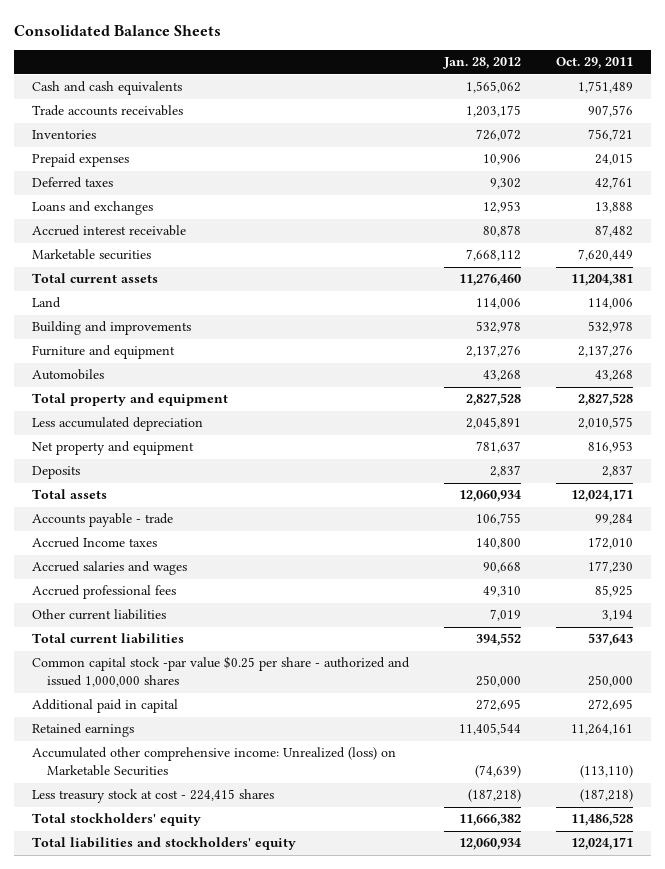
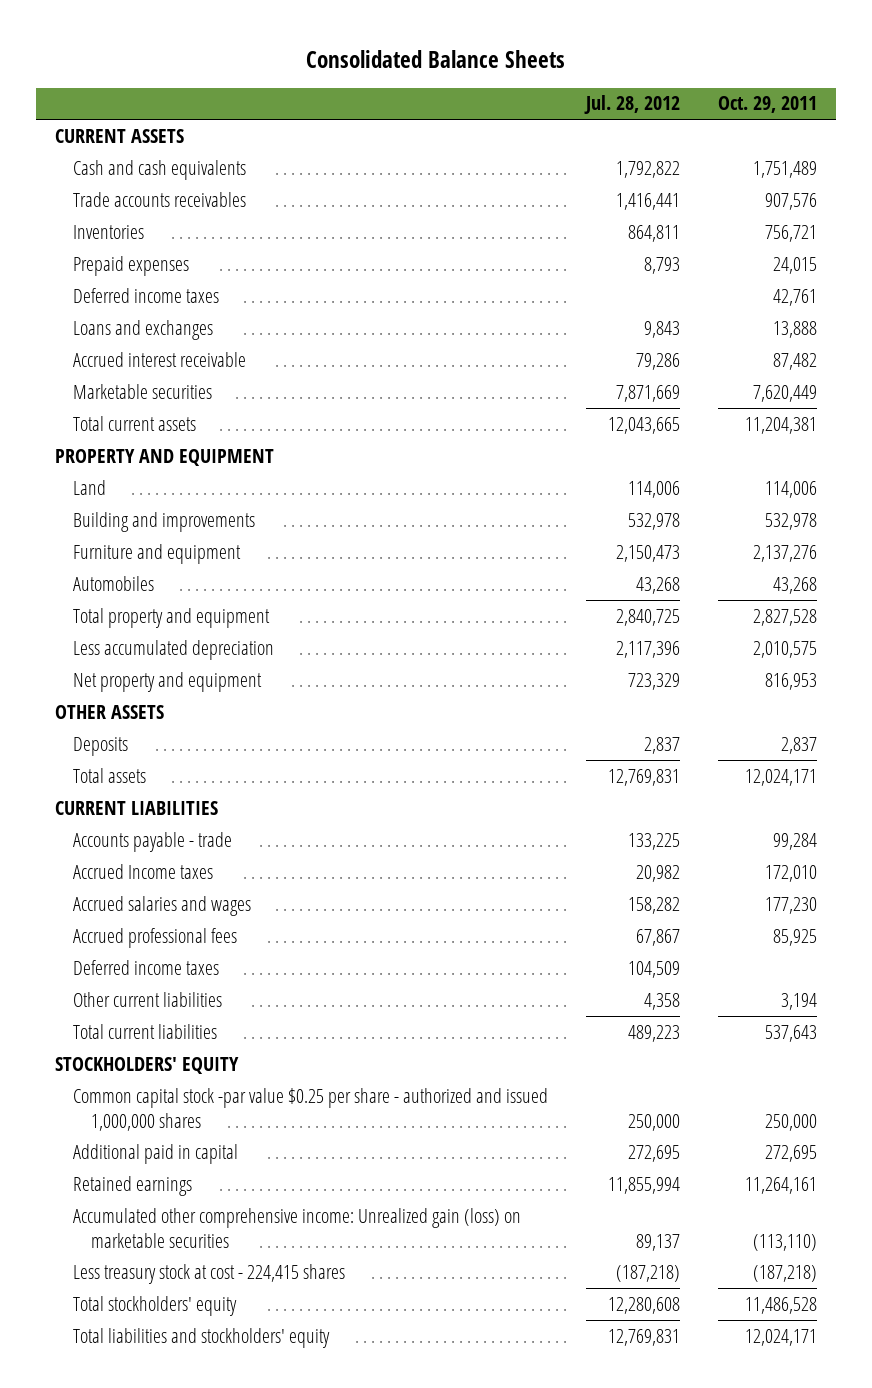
[443,57,522,70] Jan. 28, 2012 -> none
none -> [584,95,681,115] Jul. 28, 2012
none -> [55,128,185,143] CURRENT ASSETS
[31,177,113,189] Deferred taxes -> [73,287,220,303] Deferred income taxes
none -> [55,448,275,466] PROPERTY AND EQUIPMENT
none -> [55,704,165,719] OTHER ASSETS
none -> [55,800,219,815] CURRENT LIABILITIES
none -> [73,959,220,975] Deferred income taxes
none -> [55,1056,240,1074] STOCKHOLDERS' EQUITY
[31,747,396,777] Accumulated other comprehensive income: Unrealized (loss) on Marketable Securities -> [73,1207,522,1248] Accumulated other comprehensive income: Unrealized gain (loss) on marketable securities

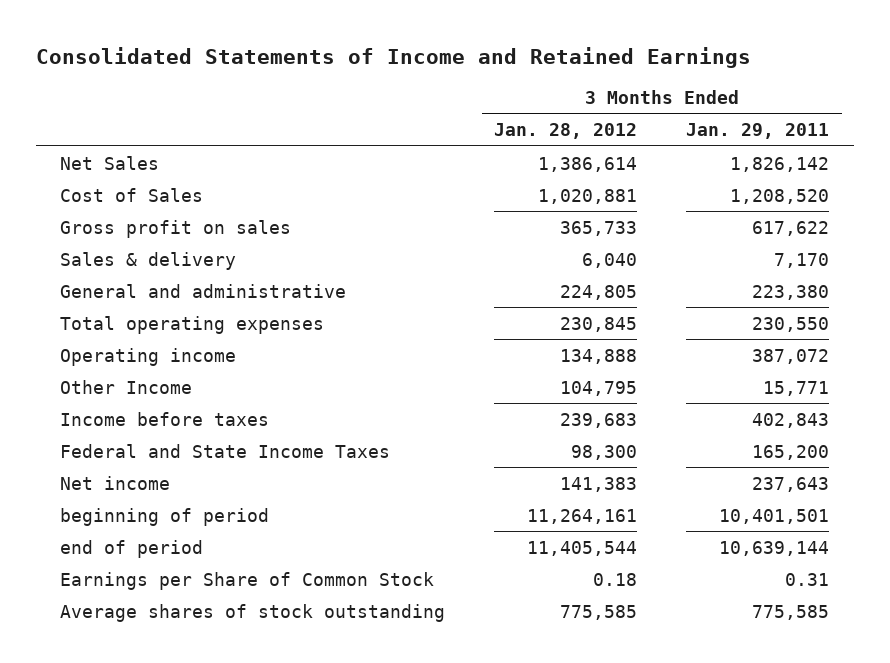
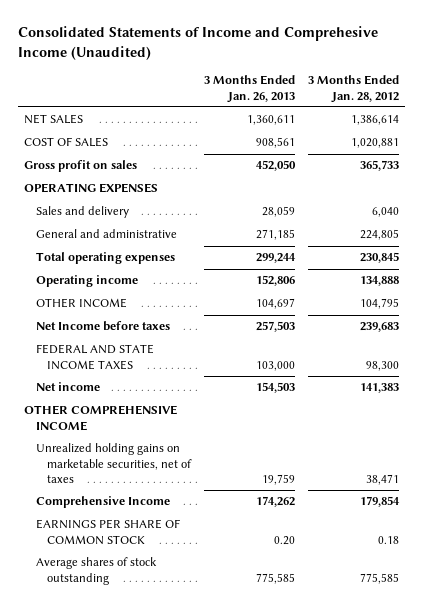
[35,46,751,68] Consolidated Statements of Income and Retained Earnings -> [18,26,379,60] Consolidated Statements of Income and Comprehesive Income (Unaudited)
[686,123,830,140] Jan. 29, 2011 -> none
none -> [204,75,296,103] 3 Months Ended Jan. 26, 2013
[60,155,160,170] Net Sales -> [24,114,84,125] NET SALES
[60,187,204,202] Cost of Sales -> [24,137,109,148] COST OF SALES
none -> [24,183,159,194] OPERATING EXPENSES
[60,251,237,270] Sales & delivery -> [35,206,129,219] Sales and delivery
[60,379,193,394] Other Income -> [35,298,127,309] OTHER INCOME
[60,411,270,426] Income before taxes -> [35,321,170,332] Net Income before taxes
[60,443,391,458] Federal and State Income Taxes -> [35,344,154,370] FEDERAL AND STATE INCOME TAXES
[60,507,270,526] beginning of period -> none
[60,539,204,558] end of period -> none
none -> [24,405,178,431] OTHER COMPREHENSIVE INCOME
none -> [35,443,193,483] Unrealized holding gains on marketable securities, net of taxes
none -> [35,496,170,509] Comprehensive Income
[60,571,435,590] Earnings per Share of Common Stock -> [35,519,180,545] EARNINGS PER SHARE OF COMMON STOCK

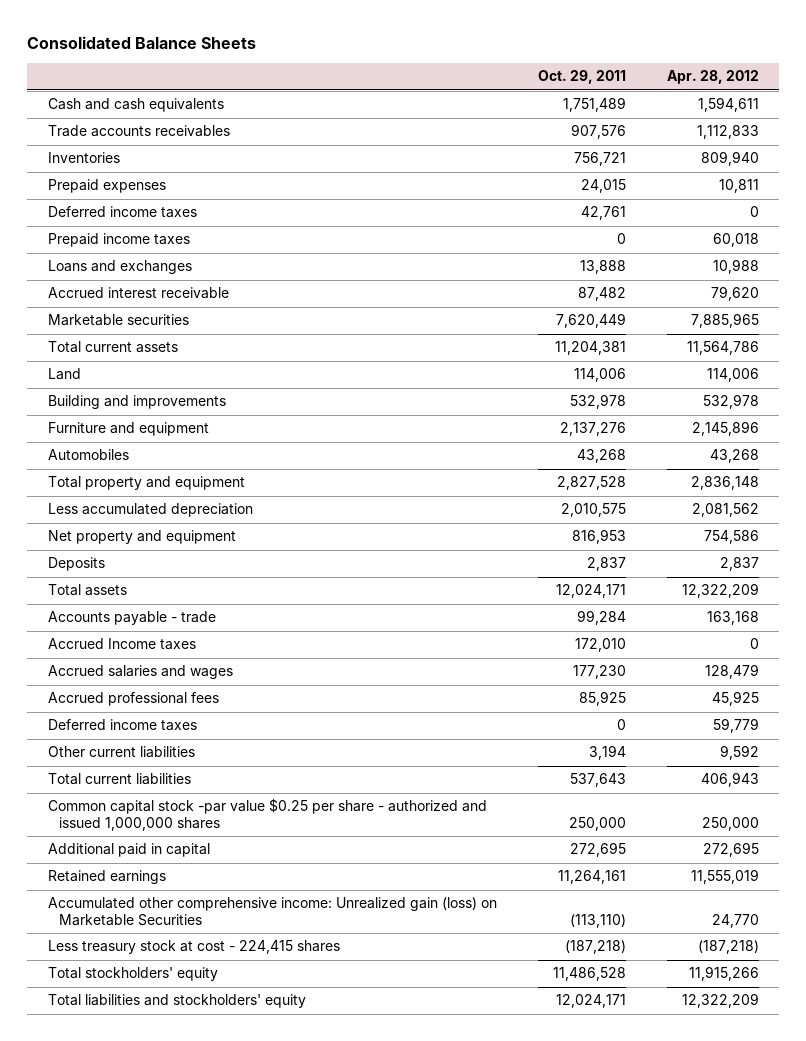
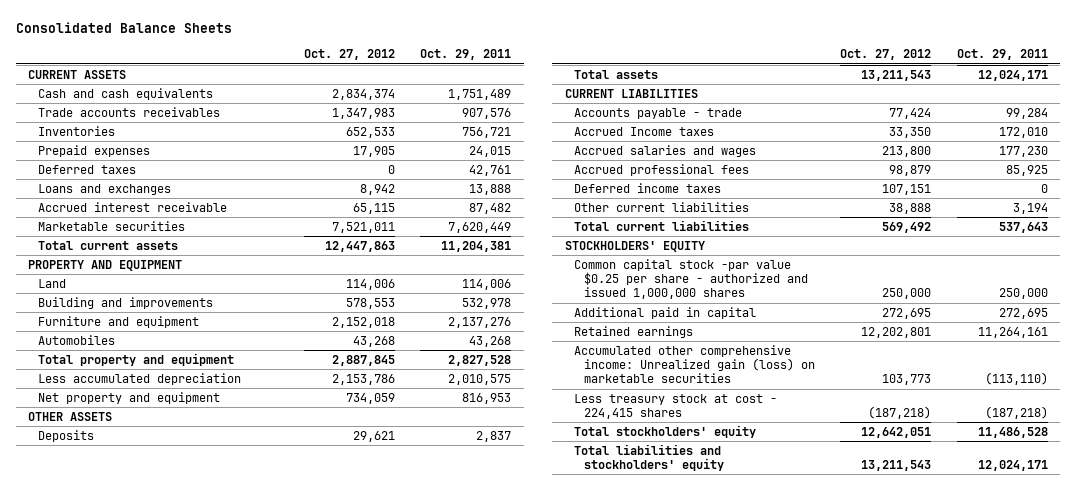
[666,70,759,85] Apr. 28, 2012 -> none
none -> [303,49,395,61] Oct. 27, 2012
none -> [28,69,127,79] CURRENT ASSETS
[47,233,190,248] Prepaid income taxes -> none
[47,206,197,219] Deferred income taxes -> [37,164,136,174] Deferred taxes
none -> [28,259,183,271] PROPERTY AND EQUIPMENT
none -> [28,411,113,421] OTHER ASSETS
none -> [564,88,698,98] CURRENT LIABILITIES
none -> [564,240,705,252] STOCKHOLDERS' EQUITY
[47,897,497,926] Accumulated other comprehensive income: Unrealized gain (loss) on Marketable Securities -> [574,344,816,384] Accumulated other comprehensive income: Unrealized gain (loss) on marketable securities

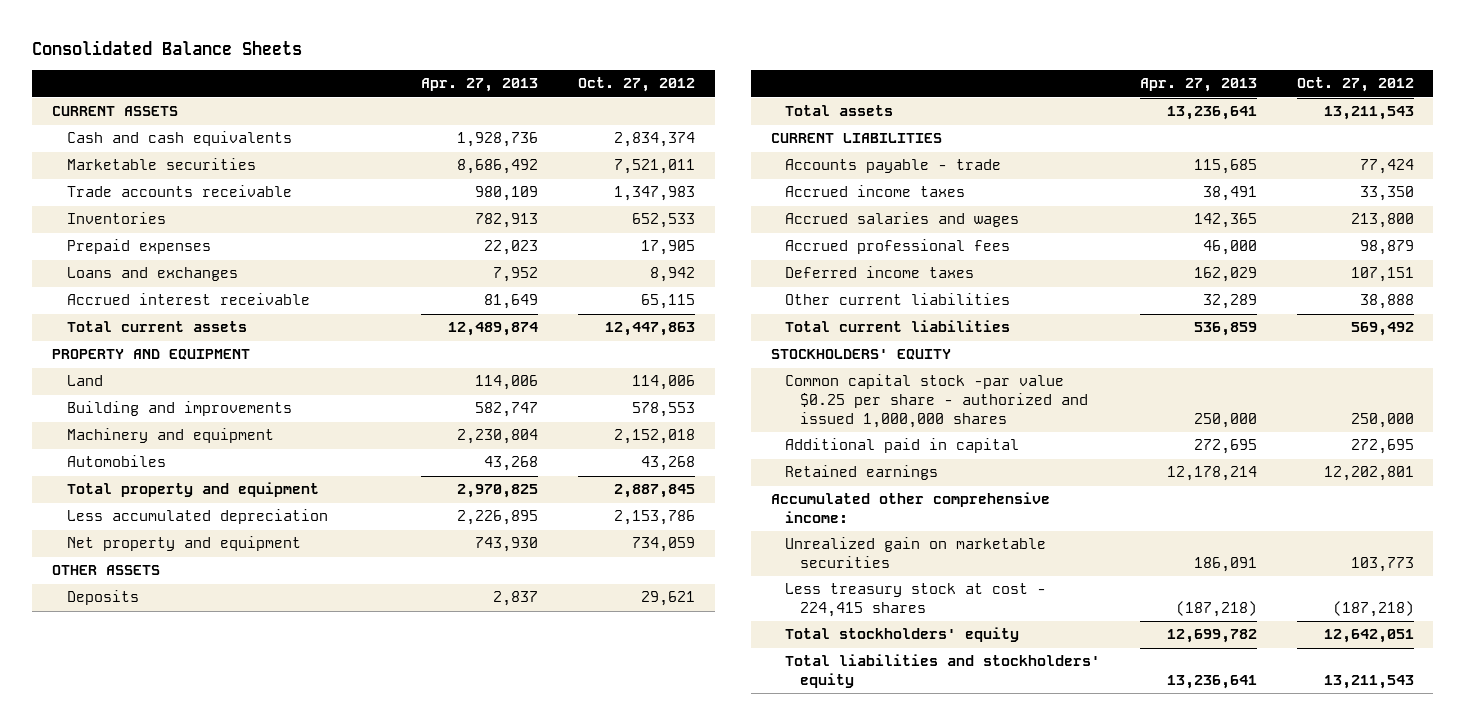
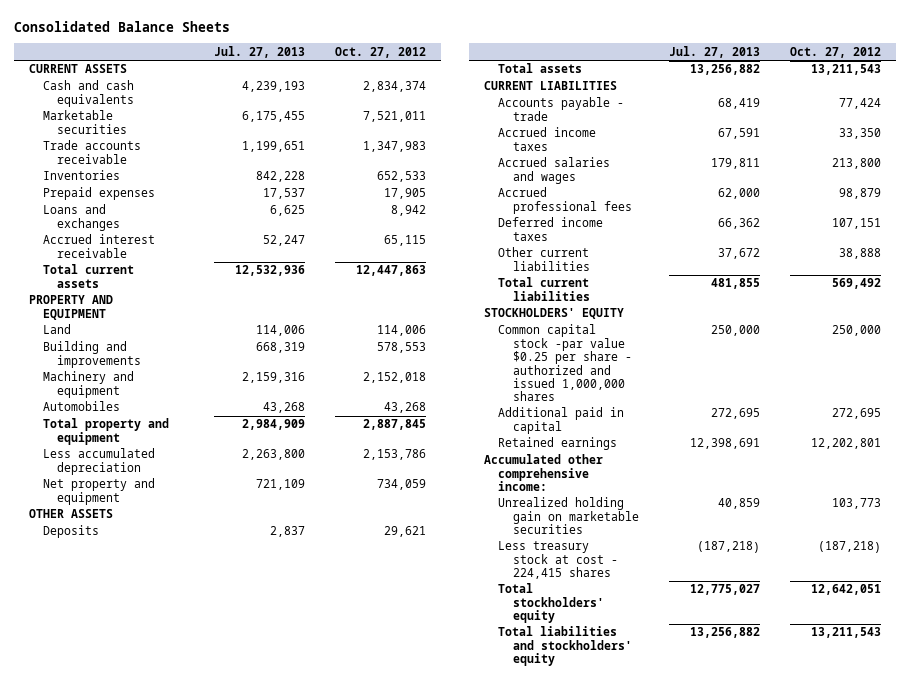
[421,78,539,93] Apr. 27, 2013 -> none
none -> [213,45,305,58] Jul. 27, 2013
[785,537,1047,569] Unrealized gain on marketable securities -> [498,497,639,535] Unrealized holding gain on marketable securities

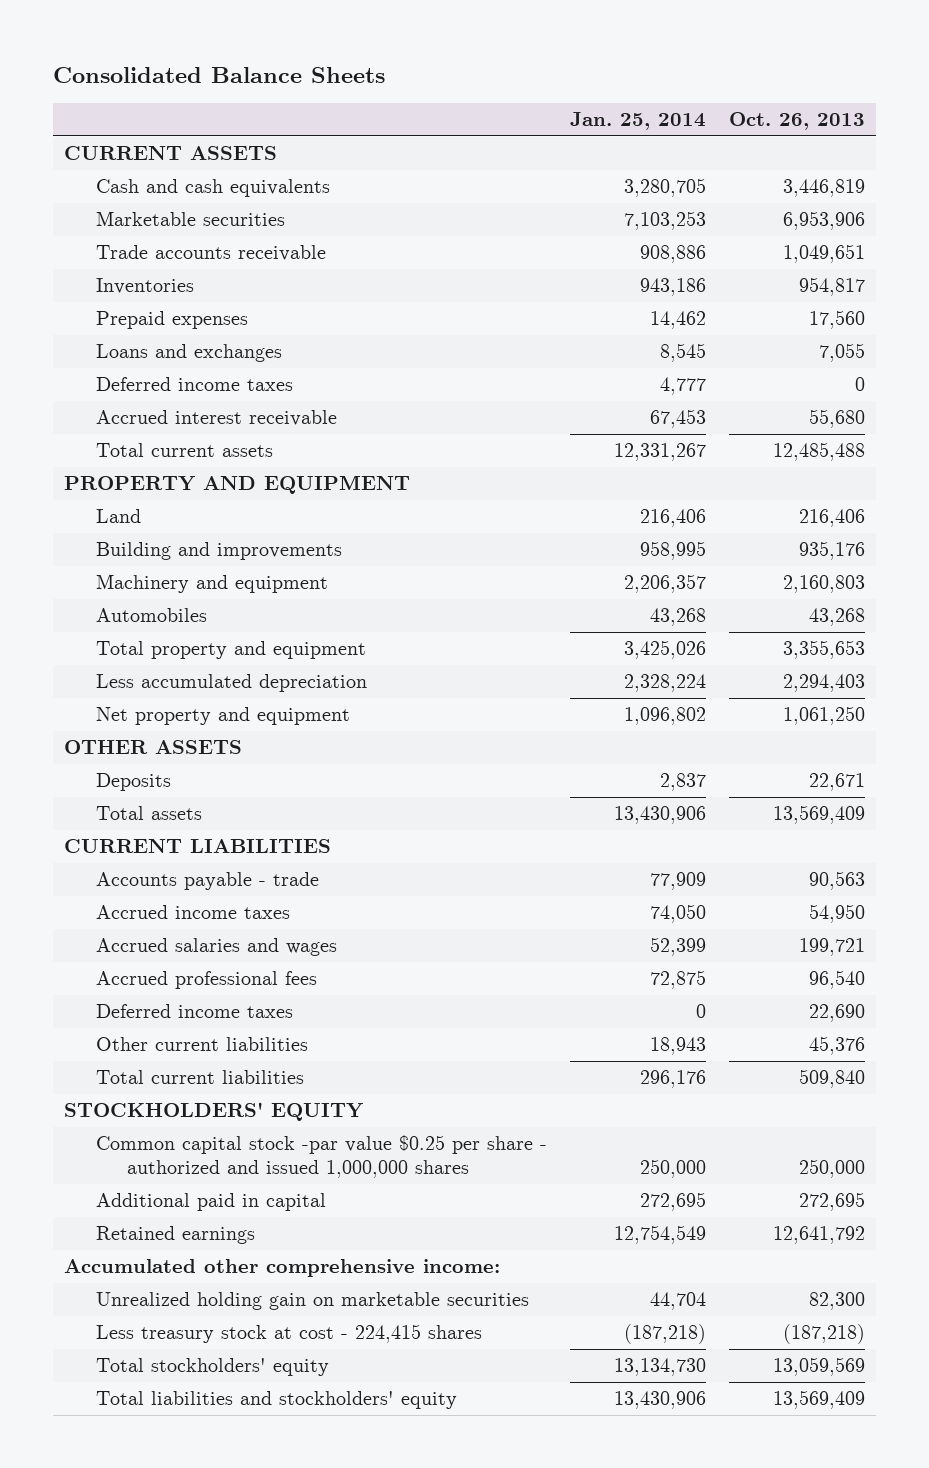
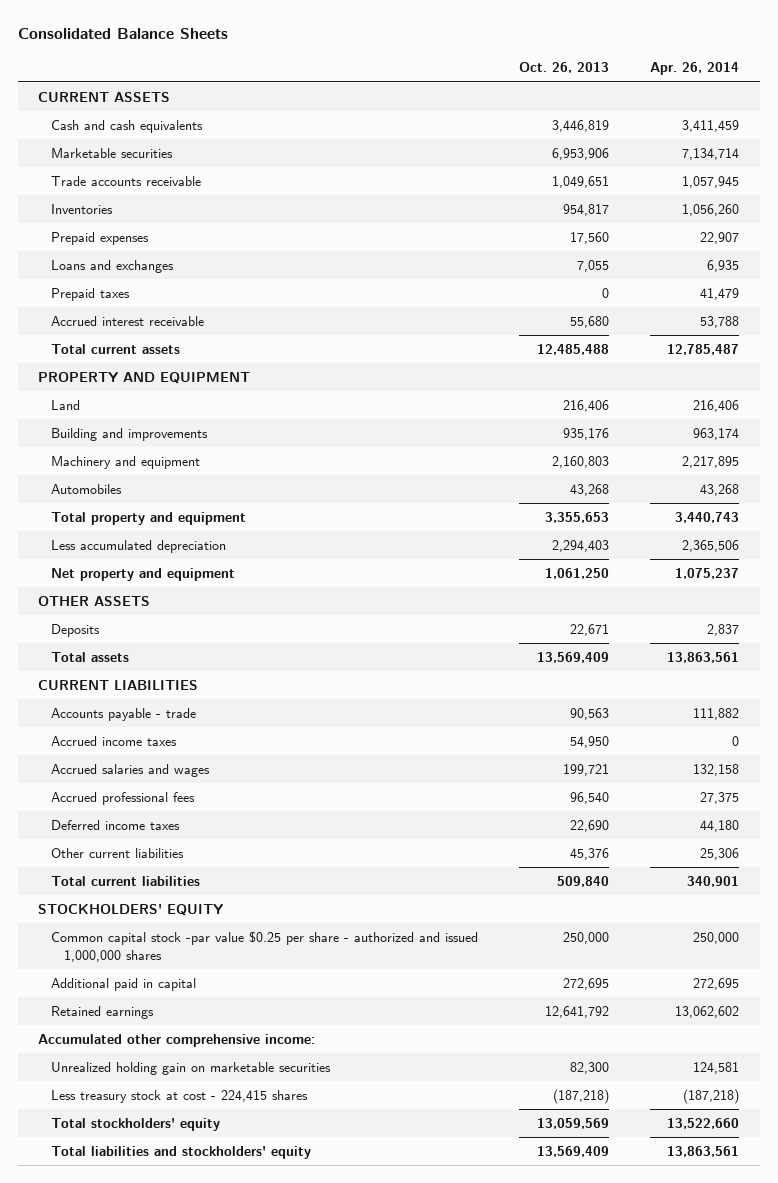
[569,112,706,131] Jan. 25, 2014 -> none
none -> [650,62,740,76] Apr. 26, 2014
[95,377,293,392] Deferred income taxes -> [50,288,130,302] Prepaid taxes

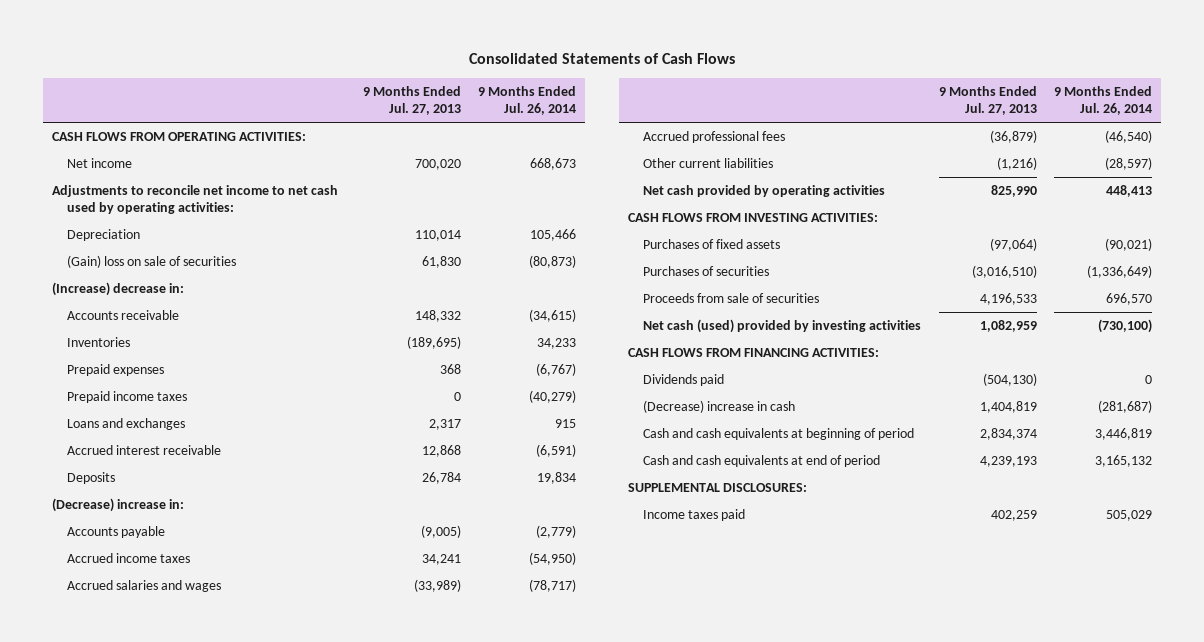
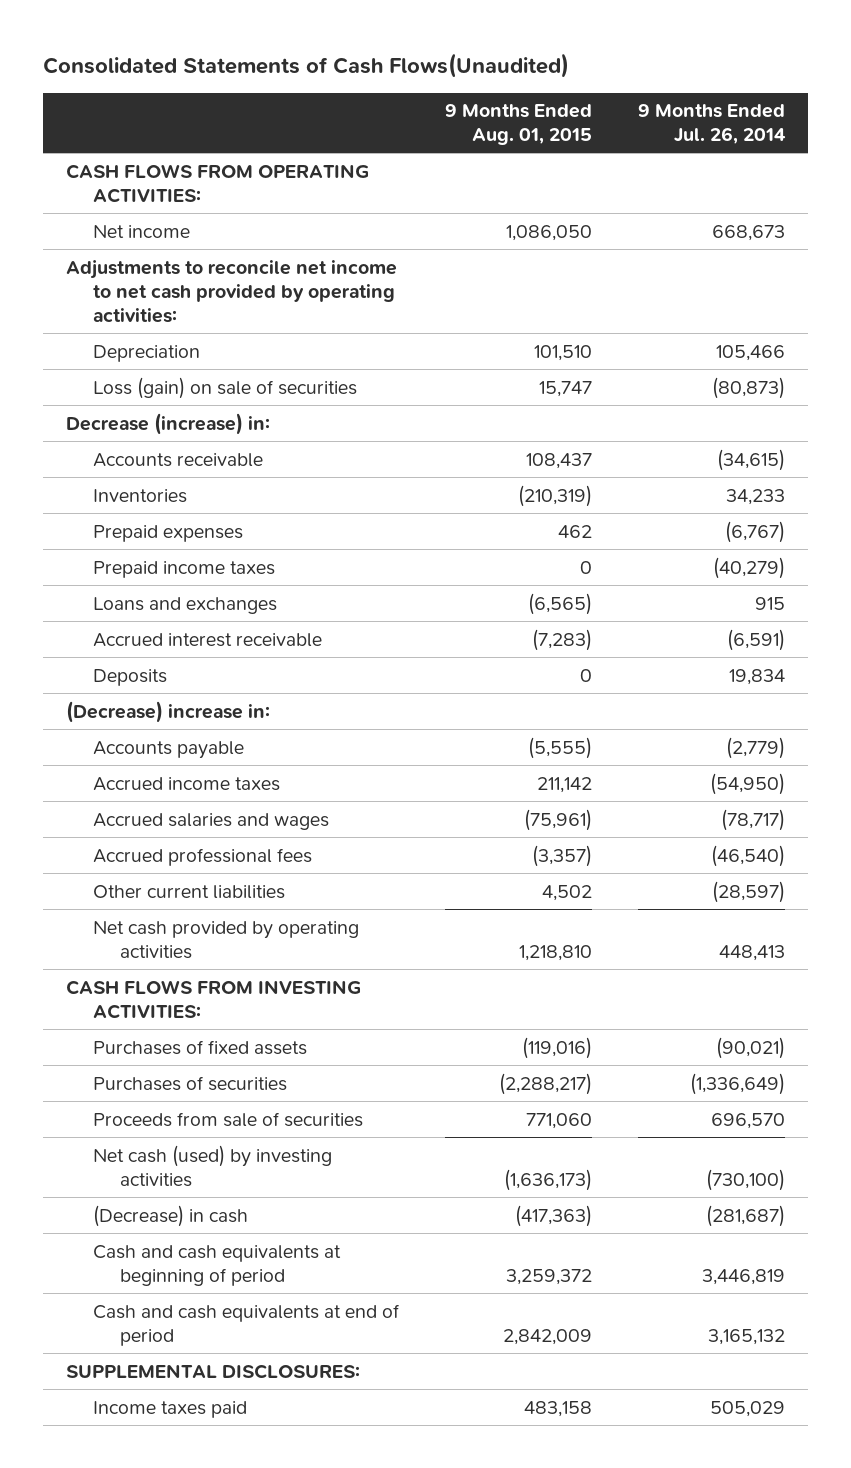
[468,53,735,65] Consolidated Statements of Cash Flows -> [43,53,570,79] Consolidated Statements of Cash Flows(Unaudited)
[362,86,461,116] 9 Months Ended Jul. 27, 2013 -> none
none -> [445,104,593,146] 9 Months Ended Aug. 01, 2015
[51,185,338,215] Adjustments to reconcile net income to net cash used by operating activities: -> [66,259,398,323] Adjustments to reconcile net income to net cash provided by operating activities:
[67,255,237,269] (Gain) loss on sale of securities -> [93,376,358,399] Loss (gain) on sale of securities
[51,282,184,297] (Increase) decrease in: -> [66,412,271,435] Decrease (increase) in:
[627,348,879,358] CASH FLOWS FROM FINANCING ACTIVITIES: -> none
[643,374,725,387] Dividends paid -> none
[643,319,922,334] Net cash (used) provided by investing activities -> [93,1144,333,1187] Net cash (used) by investing activities
[643,400,796,414] (Decrease) increase in cash -> [93,1204,249,1227] (Decrease) in cash

